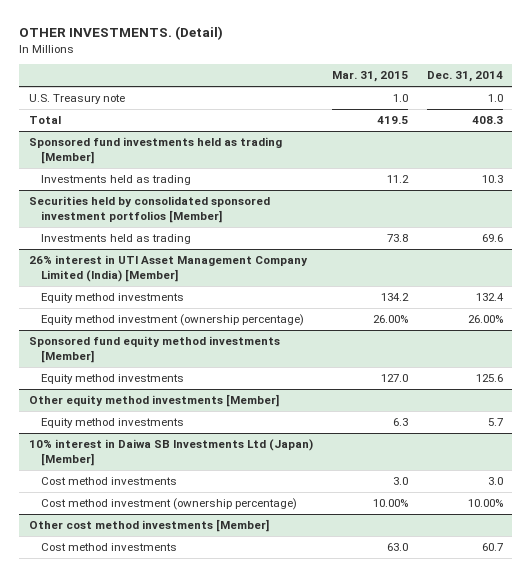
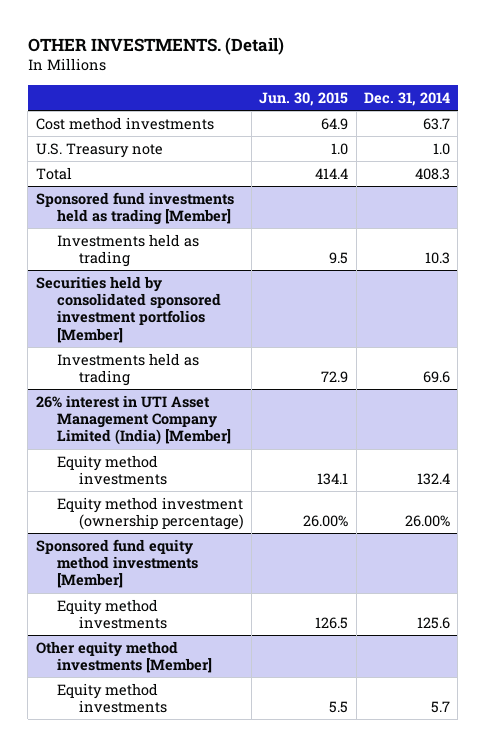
[331,71,408,83] Mar. 31, 2015 -> none
none -> [259,91,349,106] Jun. 30, 2015
none -> [35,116,214,130] Cost method investments
[28,438,313,466] 10% interest in Daiwa SB Investments Ltd (Japan) [Member] -> none
[41,476,178,485] Cost method investments -> none
[41,497,298,510] Cost method investment (ownership percentage) -> none
[28,518,269,532] Other cost method investments [Member] -> none
[41,542,178,551] Cost method investments -> none

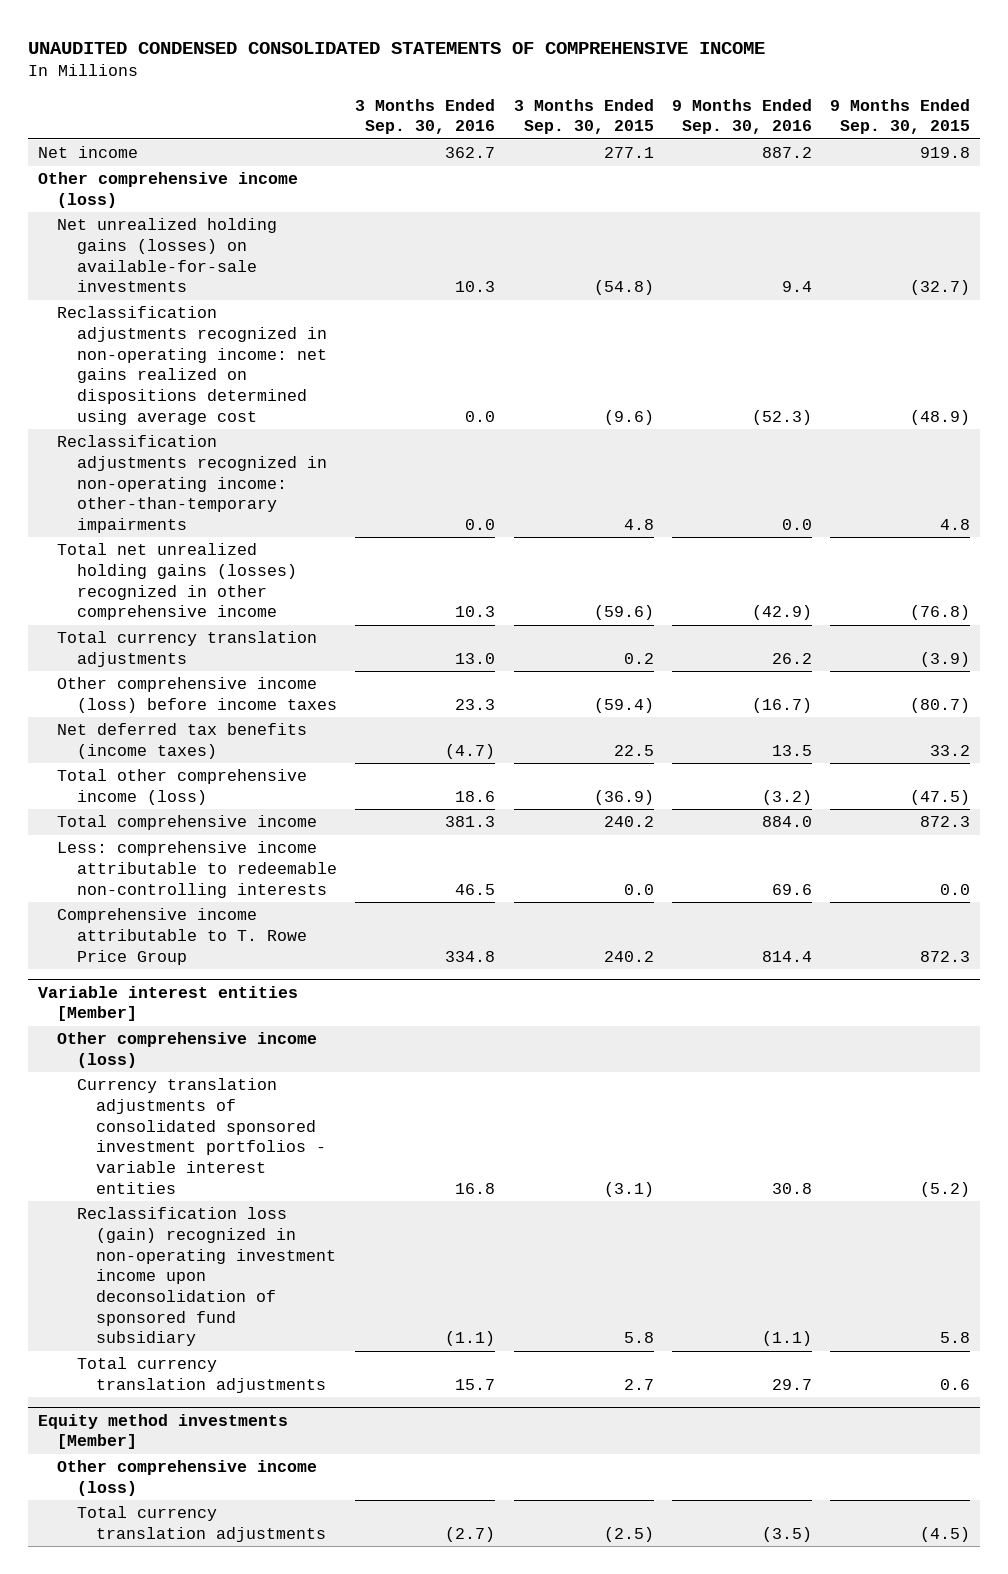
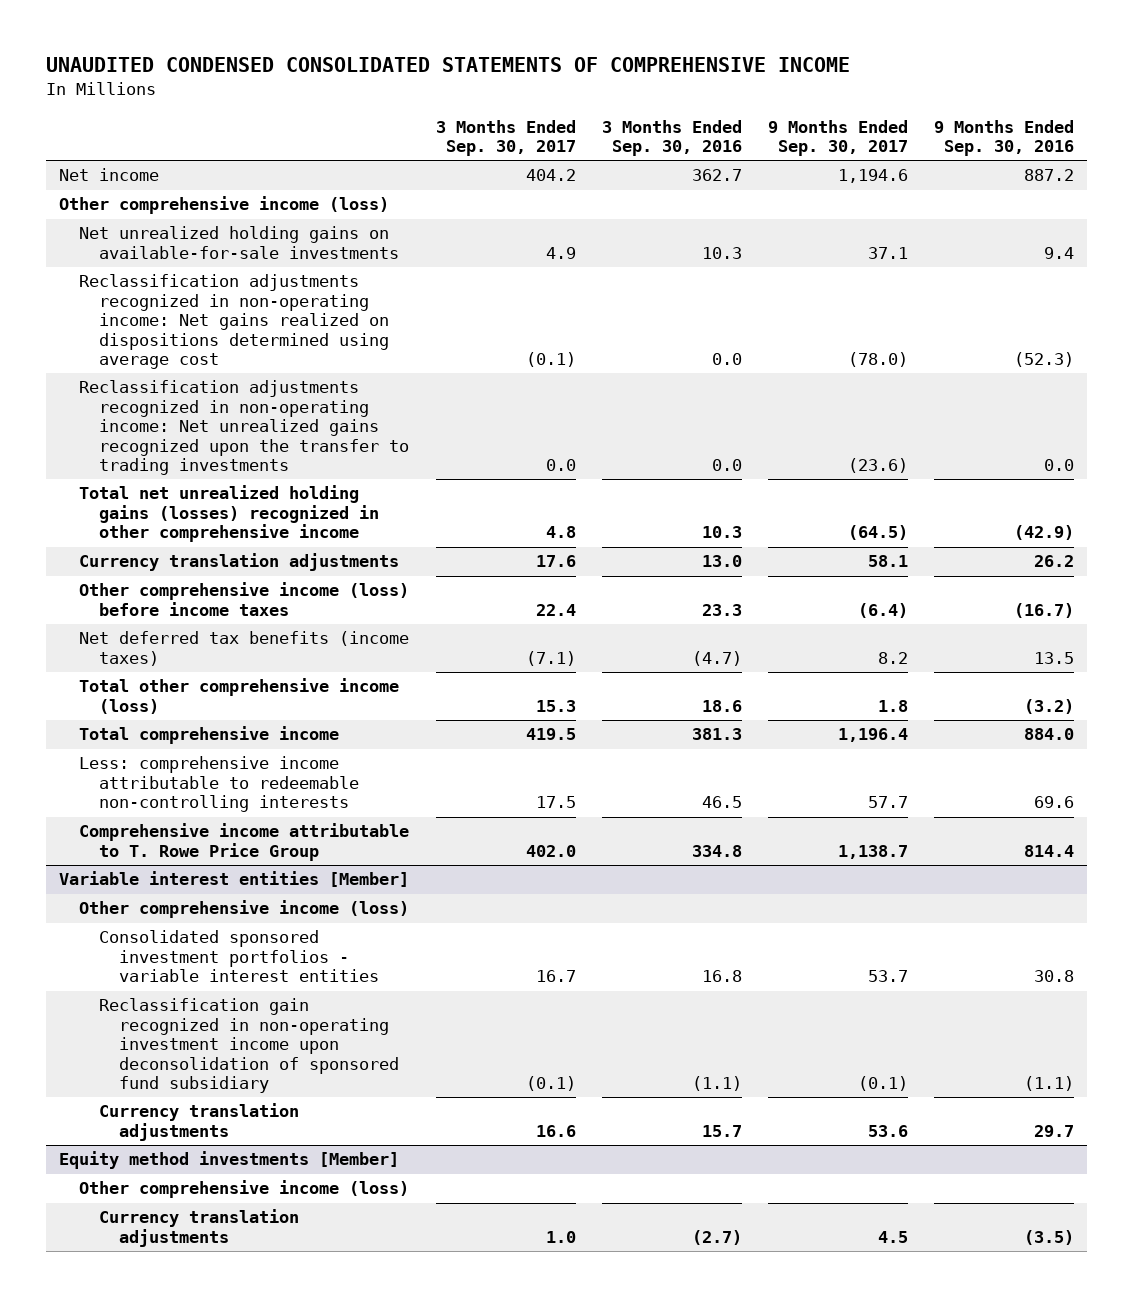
[513,98,654,135] 3 Months Ended Sep. 30, 2015 -> none
[830,98,971,135] 9 Months Ended Sep. 30, 2015 -> none
none -> [435,119,576,157] 3 Months Ended Sep. 30, 2017
none -> [767,119,908,157] 9 Months Ended Sep. 30, 2017
[57,435,327,533] Reclassification adjustments recognized in non-operating income: other-than-temporary impairments -> none
[57,218,278,293] Net unrealized holding gains (losses) on available-for-sale investments -> [79,226,399,259] Net unrealized holding gains on available-for-sale investments
[57,306,327,425] Reclassification adjustments recognized in non-operating income: net gains realized on dispositions determined using average cost -> [79,274,389,370] Reclassification adjustments recognized in non-operating income: Net gains realized on dispositions determined using average cost
none -> [79,380,409,476] Reclassification adjustments recognized in non-operating income: Net unrealized gains recognized upon the transfer to trading investments
[57,631,318,667] Total currency translation adjustments -> [79,553,400,572] Currency translation adjustments
[76,1078,327,1194] Currency translation adjustments of consolidated sponsored investment portfolios - variable interest entities -> [98,930,379,983] Consolidated sponsored investment portfolios - variable interest entities
[76,1207,337,1347] Reclassification loss (gain) recognized in non-operating investment income upon deconsolidation of sponsored fund subsidiary -> [98,998,399,1094] Reclassification gain recognized in non-operating investment income upon deconsolidation of sponsored fund subsidiary
[76,1357,327,1393] Total currency translation adjustments -> [98,1103,299,1141] Currency translation adjustments
[76,1506,327,1542] Total currency translation adjustments -> [98,1209,299,1247] Currency translation adjustments

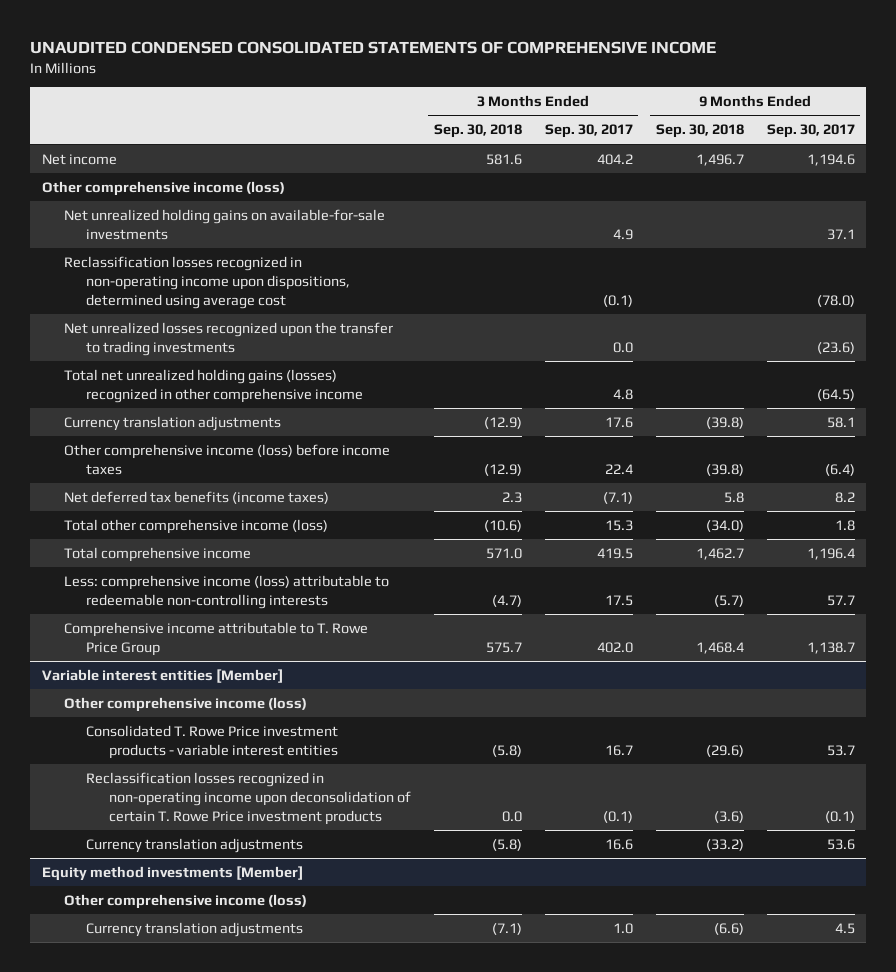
[601,119,742,157] 3 Months Ended Sep. 30, 2016 -> none
[933,119,1074,157] 9 Months Ended Sep. 30, 2016 -> none
none -> [433,124,522,139] Sep. 30, 2018
none -> [655,124,744,139] Sep. 30, 2018
[79,274,389,370] Reclassification adjustments recognized in non-operating income: Net gains realized on dispositions determined using average cost -> [64,255,351,309] Reclassification losses recognized in non-operating income upon dispositions, determined using average cost
[79,380,409,476] Reclassification adjustments recognized in non-operating income: Net unrealized gains recognized upon the transfer to trading investments -> [64,321,394,356] Net unrealized losses recognized upon the transfer to trading investments
[79,756,359,813] Less: comprehensive income attributable to redeemable non-controlling interests -> [64,574,390,609] Less: comprehensive income (loss) attributable to redeemable non-controlling interests
[98,930,379,983] Consolidated sponsored investment portfolios - variable interest entities -> [86,724,339,759] Consolidated T. Rowe Price investment products - variable interest entities
[98,998,399,1094] Reclassification gain recognized in non-operating investment income upon deconsolidation of sponsored fund subsidiary -> [86,771,411,825] Reclassification losses recognized in non-operating income upon deconsolidation of certain T. Rowe Price investment products

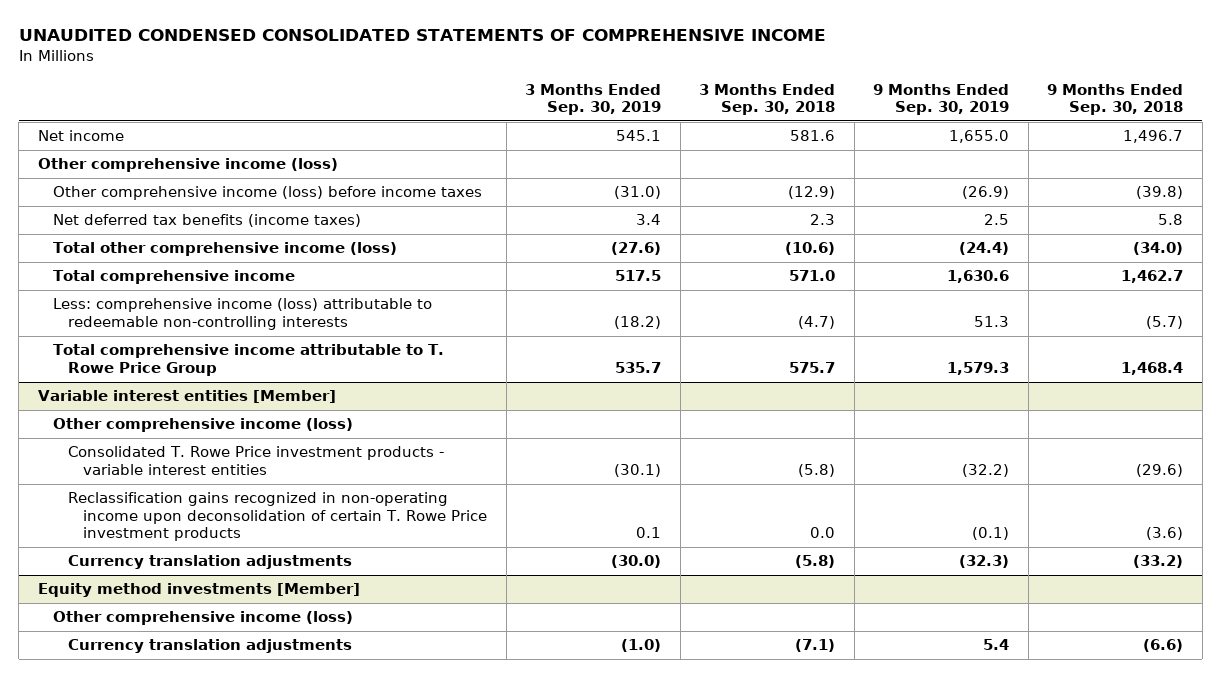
[544,124,633,139] Sep. 30, 2017 -> none
[766,124,855,139] Sep. 30, 2017 -> none
none -> [525,83,662,116] 3 Months Ended Sep. 30, 2019
none -> [873,83,1010,116] 9 Months Ended Sep. 30, 2019
[64,208,386,240] Net unrealized holding gains on available-for-sale investments -> none
[64,255,351,309] Reclassification losses recognized in non-operating income upon dispositions, determined using average cost -> none
[64,321,394,356] Net unrealized losses recognized upon the transfer to trading investments -> none
[64,368,364,403] Total net unrealized holding gains (losses) recognized in other comprehensive income -> none
[64,415,282,431] Currency translation adjustments -> none
[64,621,369,656] Comprehensive income attributable to T. Rowe Price Group -> [52,344,444,376] Total comprehensive income attributable to T. Rowe Price Group
[86,771,411,825] Reclassification losses recognized in non-operating income upon deconsolidation of certain T. Rowe Price investment products -> [68,492,488,542] Reclassification gains recognized in non-operating income upon deconsolidation of certain T. Rowe Price investment products

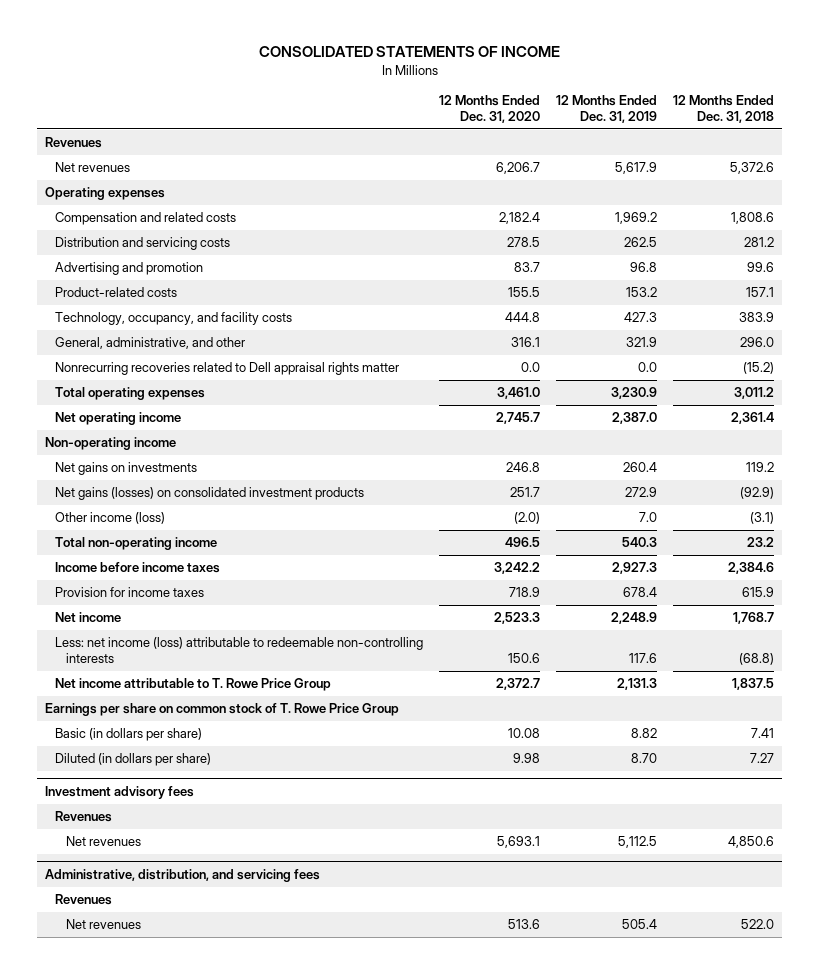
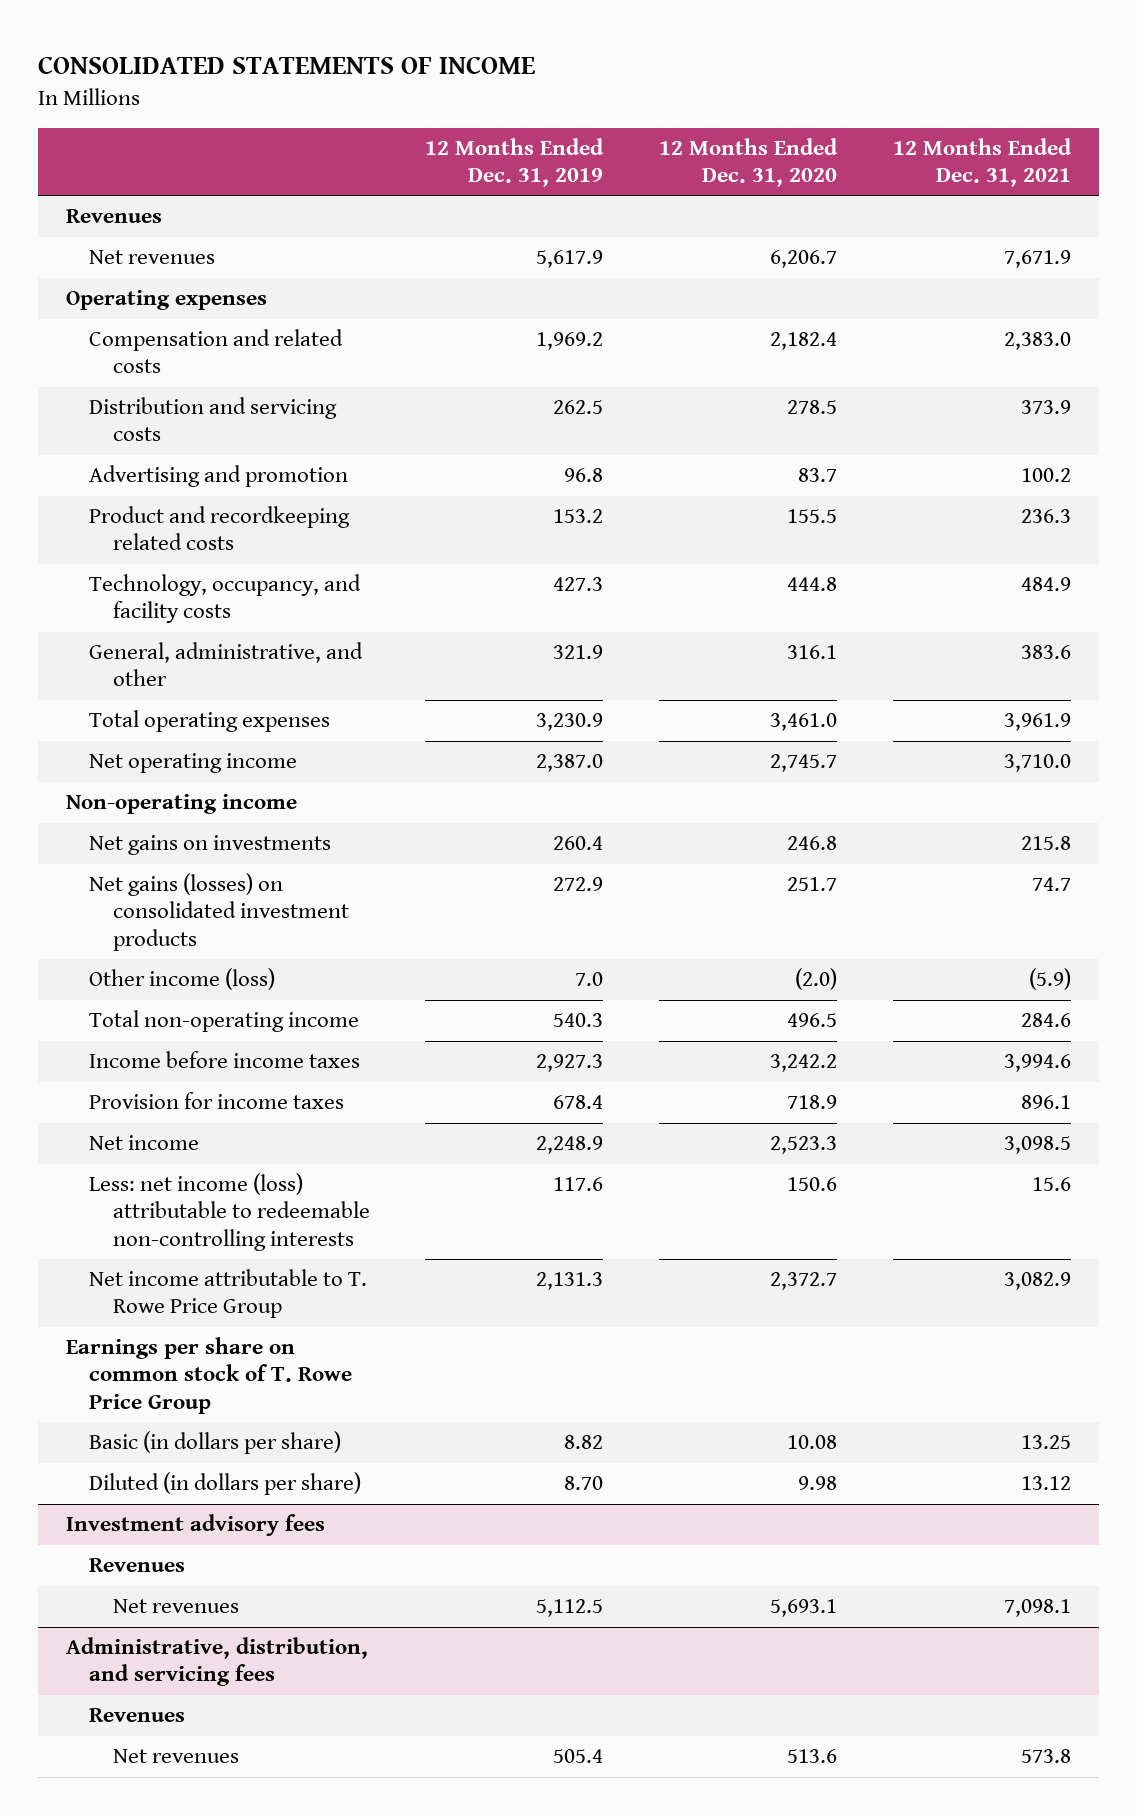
[673,95,775,124] 12 Months Ended Dec. 31, 2018 -> none
none -> [893,138,1073,188] 12 Months Ended Dec. 31, 2021
[55,287,178,298] Product-related costs -> [89,506,351,551] Product and recordkeeping related costs
[55,362,400,376] Nonrecurring recoveries related to Dell appraisal rights matter -> none

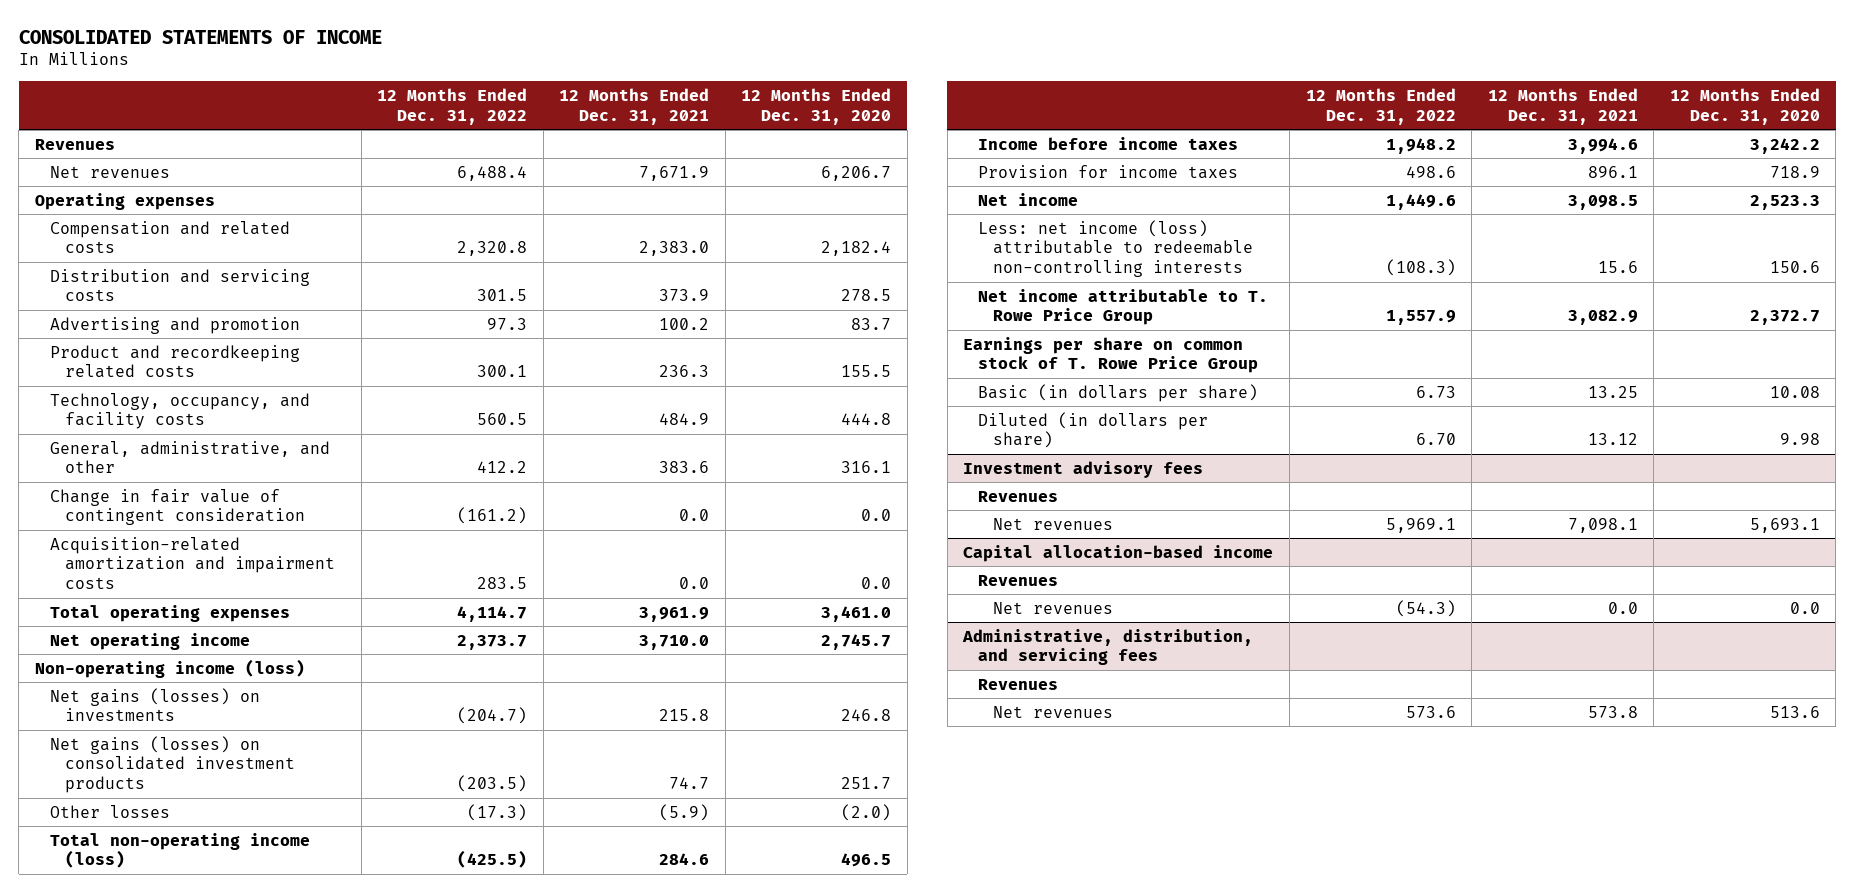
[425,138,605,188] 12 Months Ended Dec. 31, 2019 -> none
none -> [377,87,528,125] 12 Months Ended Dec. 31, 2022
none -> [49,488,305,526] Change in fair value of contingent consideration
none -> [49,536,335,590] Acquisition-related amortization and impairment costs
[65,794,297,815] Non-operating income -> [34,658,305,678] Non-operating income (loss)
[89,835,332,856] Net gains on investments -> [49,687,260,722] Net gains (losses) on investments
[89,968,276,991] Other income (loss) -> [49,804,170,818] Other losses
[89,1010,360,1033] Total non-operating income -> [49,832,310,869] Total non-operating income (loss)
none -> [963,544,1274,562] Capital allocation-based income
none -> [978,574,1059,586] Revenues
none -> [993,601,1114,614] Net revenues

